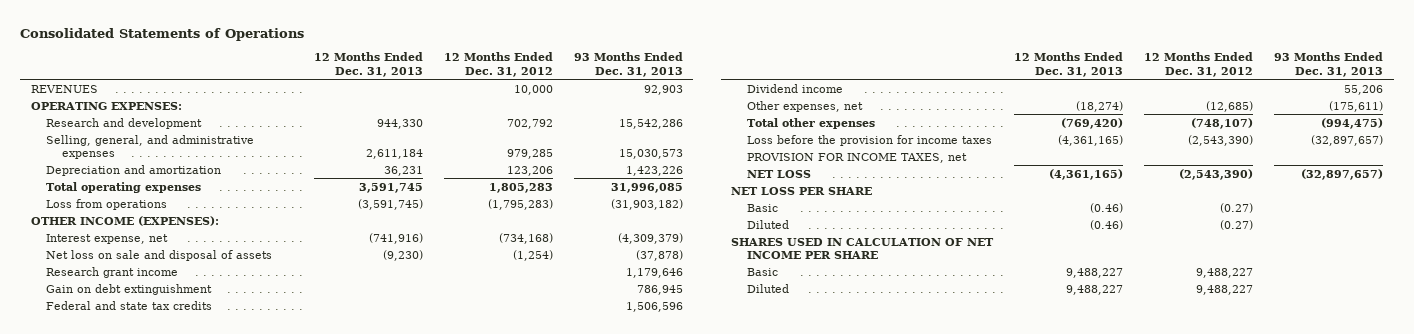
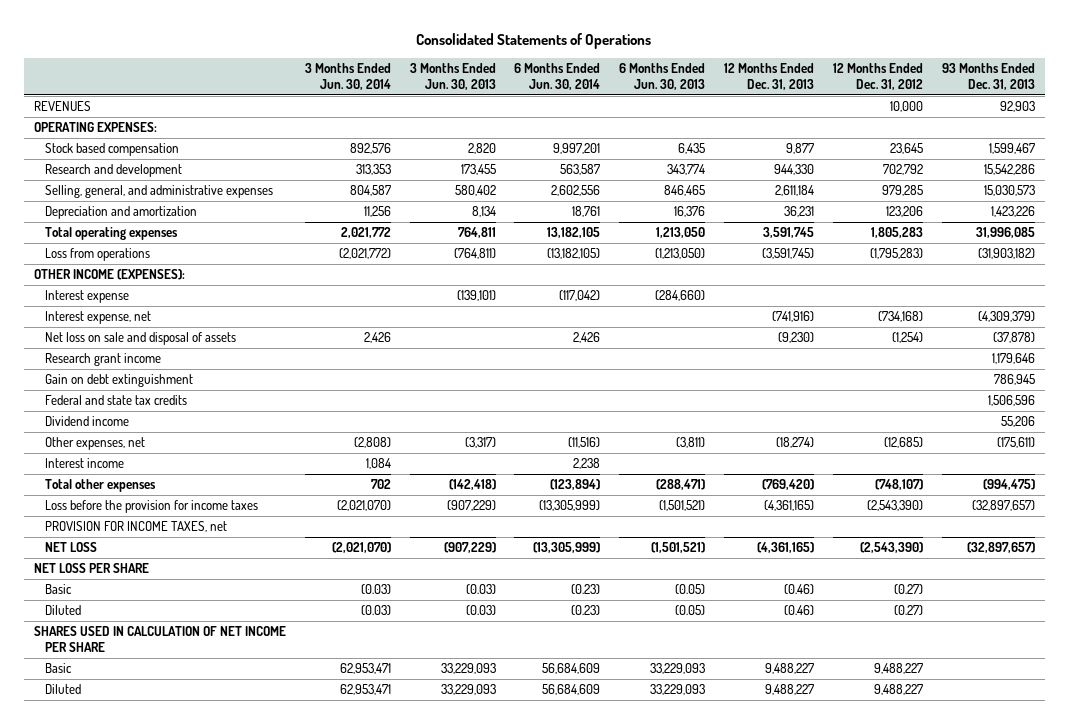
none -> [304,63,391,91] 3 Months Ended Jun. 30, 2014
none -> [409,63,496,91] 3 Months Ended Jun. 30, 2013
none -> [514,63,601,91] 6 Months Ended Jun. 30, 2014
none -> [619,63,706,91] 6 Months Ended Jun. 30, 2013
none -> [44,143,179,157] Stock based compensation
none -> [44,290,129,304] Interest expense
none -> [44,458,124,469] Interest income

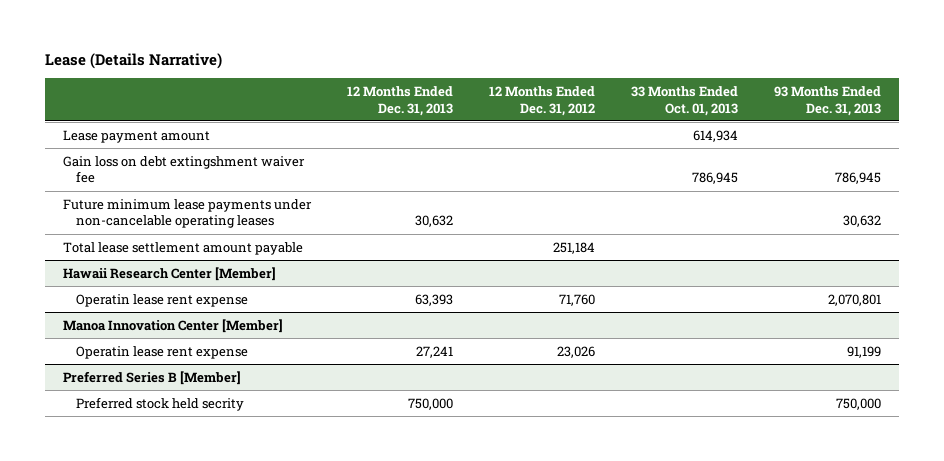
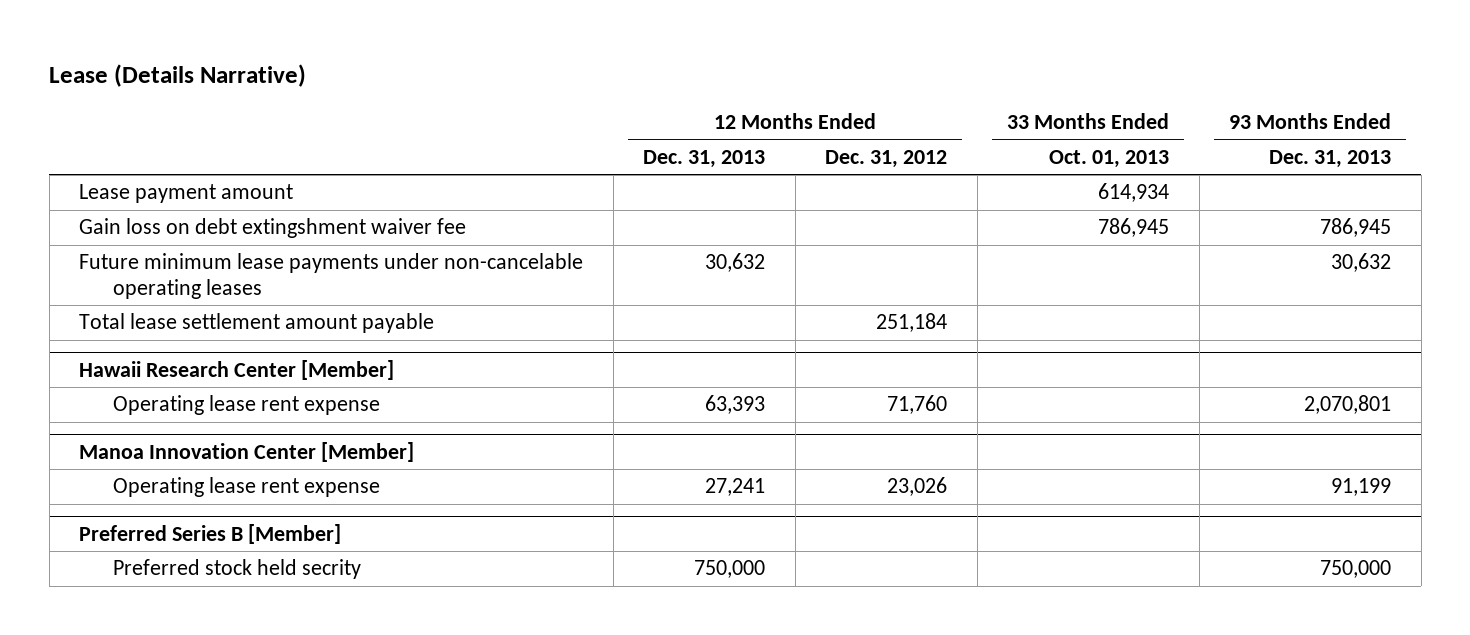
[75,293,248,307] Operatin lease rent expense -> [112,395,380,416] Operating lease rent expense
[75,345,248,359] Operatin lease rent expense -> [112,477,380,498] Operating lease rent expense

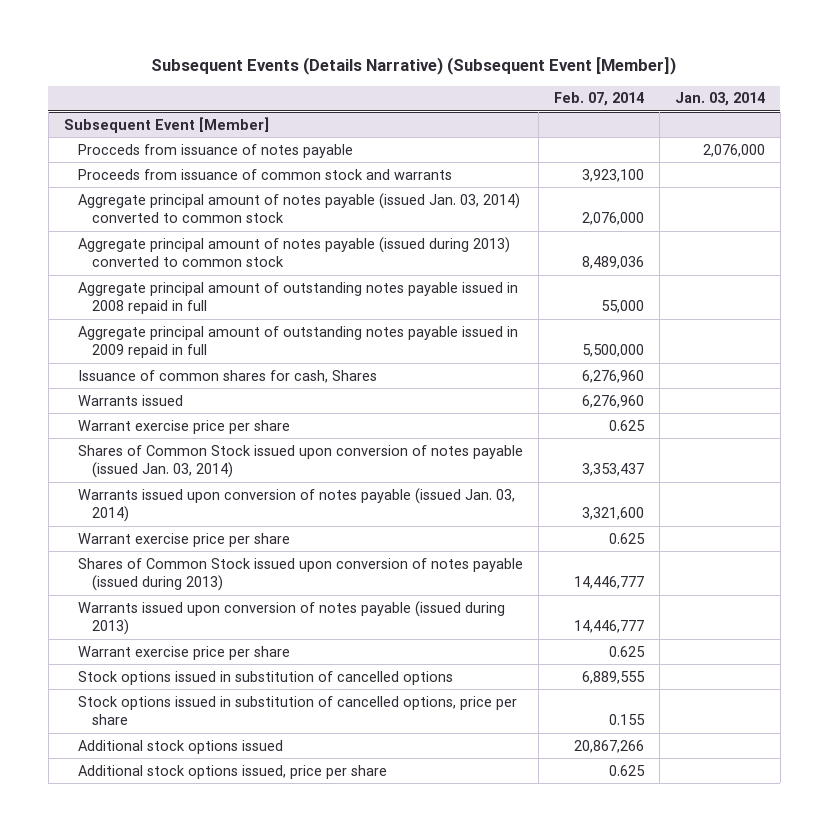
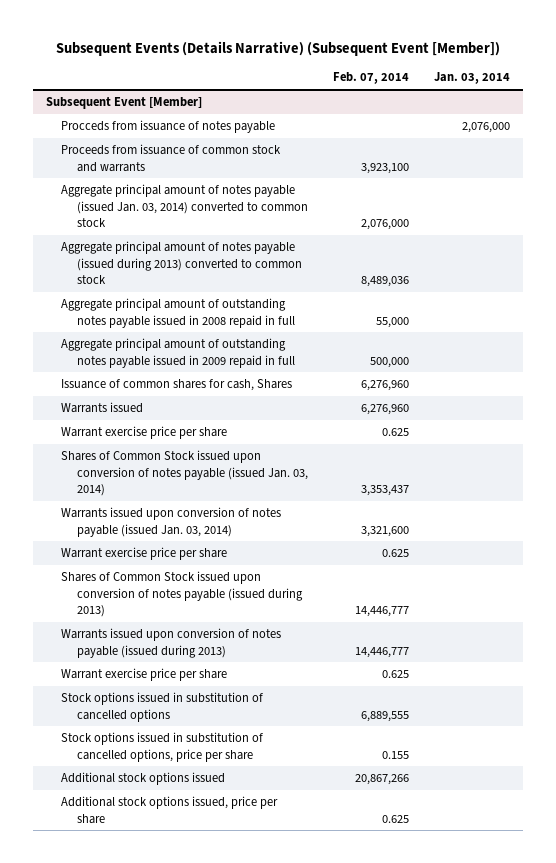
[581,344,644,358] 5,500,000 -> [370,356,410,368] 500,000

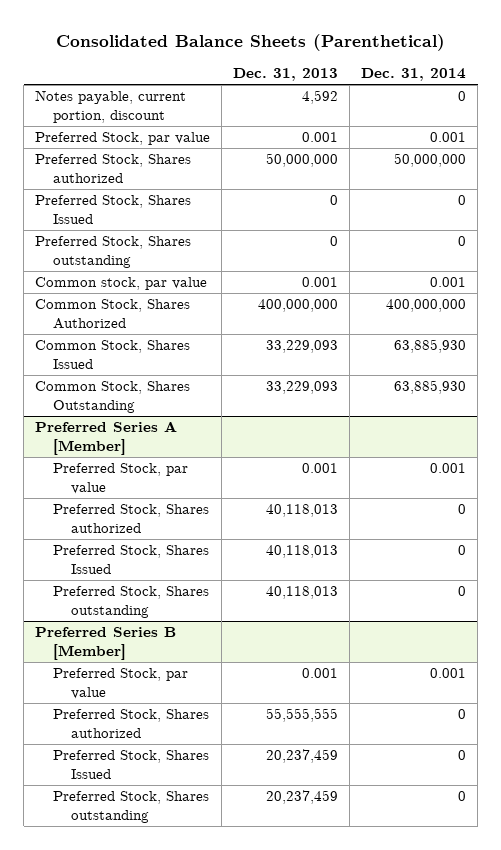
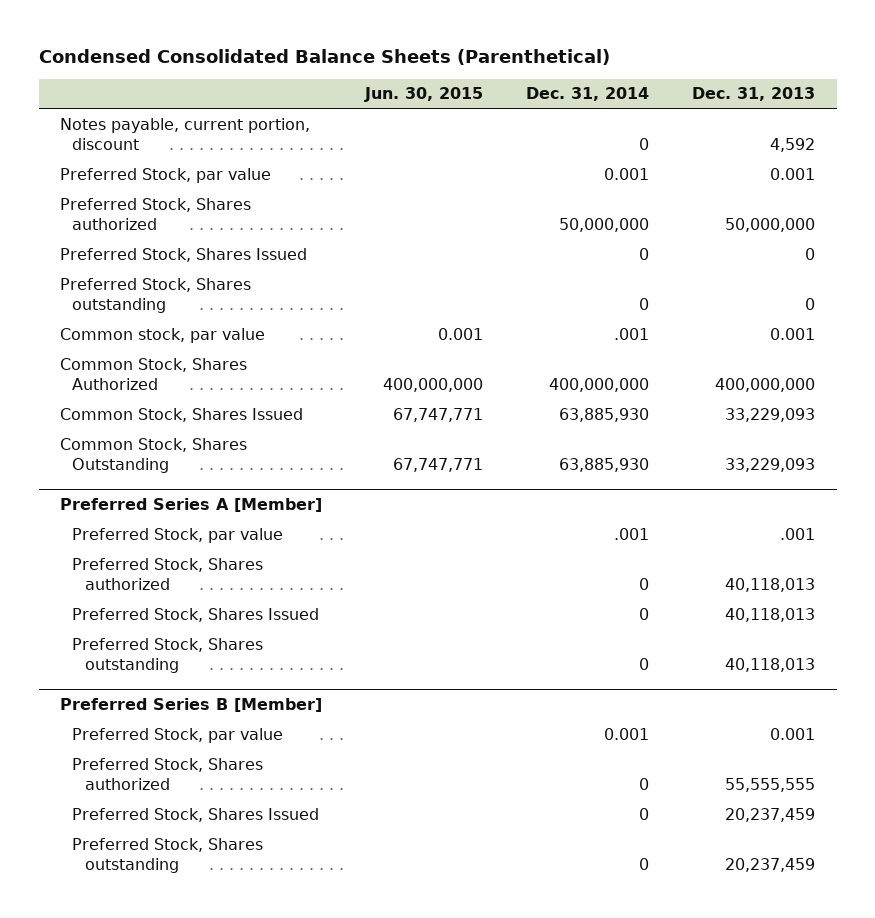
[55,33,445,51] Consolidated Balance Sheets (Parenthetical) -> [38,48,610,65] Condensed Consolidated Balance Sheets (Parenthetical)
none -> [364,87,484,103] Jun. 30, 2015
[430,277,467,288] 0.001 -> [614,327,650,340] .001
[302,463,339,474] 0.001 -> [780,527,816,540] .001
[430,463,467,474] 0.001 -> [614,527,650,540] .001

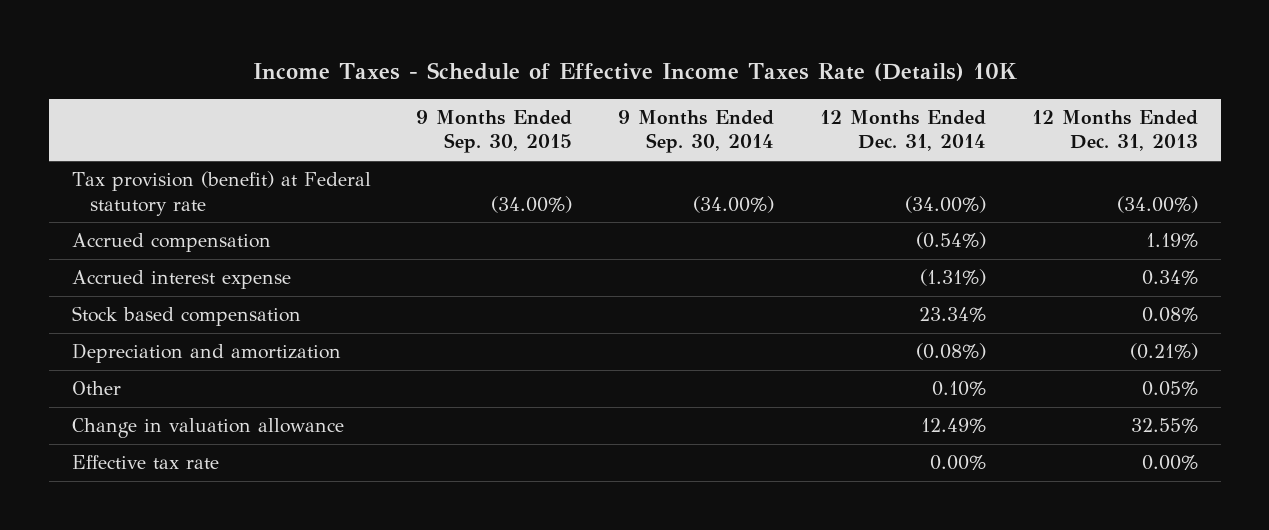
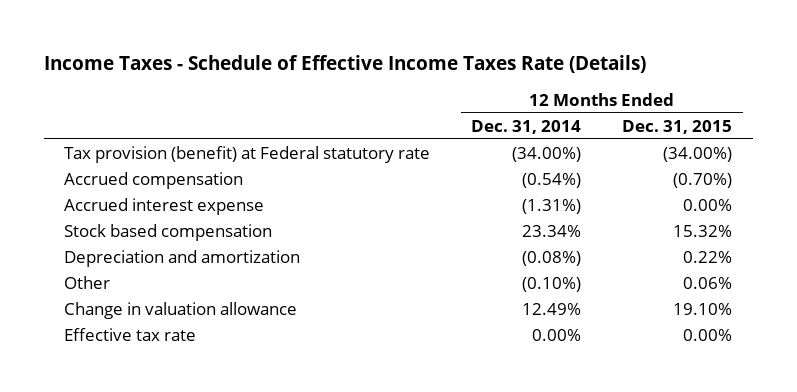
[252,62,1018,82] Income Taxes - Schedule of Effective Income Taxes Rate (Details) 10K -> [43,54,646,73] Income Taxes - Schedule of Effective Income Taxes Rate (Details)
[416,109,573,154] 9 Months Ended Sep. 30, 2015 -> none
[618,109,775,154] 9 Months Ended Sep. 30, 2014 -> none
[1031,109,1198,152] 12 Months Ended Dec. 31, 2013 -> none
none -> [622,119,733,134] Dec. 31, 2015
[932,381,987,397] 0.10% -> [522,277,582,293] (0.10%)

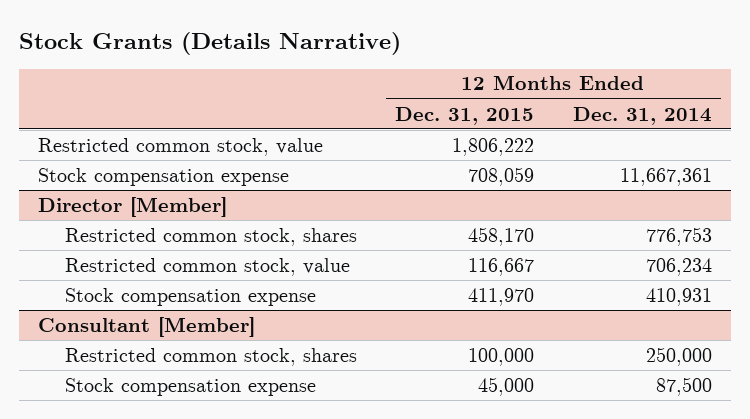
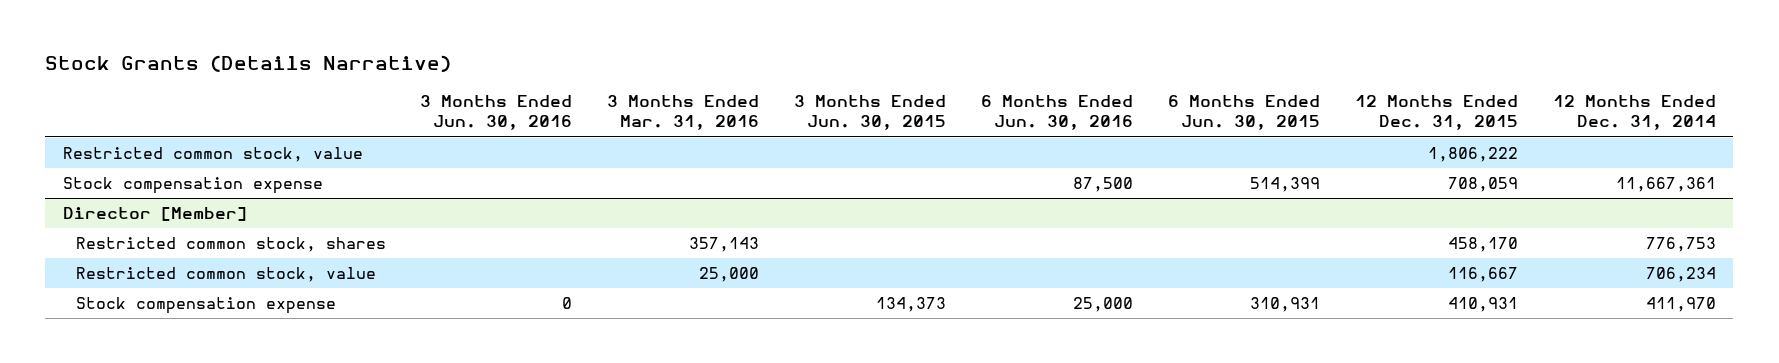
none -> [420,95,573,131] 3 Months Ended Jun. 30, 2016
none -> [607,95,760,131] 3 Months Ended Mar. 31, 2016
none -> [794,95,947,131] 3 Months Ended Jun. 30, 2015
none -> [981,95,1134,131] 6 Months Ended Jun. 30, 2016
none -> [1168,95,1321,131] 6 Months Ended Jun. 30, 2015
[38,316,256,337] Consultant [Member] -> none
[64,347,357,366] Restricted common stock, shares -> none
[64,377,316,396] Stock compensation expense -> none
[468,287,535,306] 411,970 -> [1448,297,1519,313] 410,931
[645,287,712,306] 410,931 -> [1645,297,1716,313] 411,970

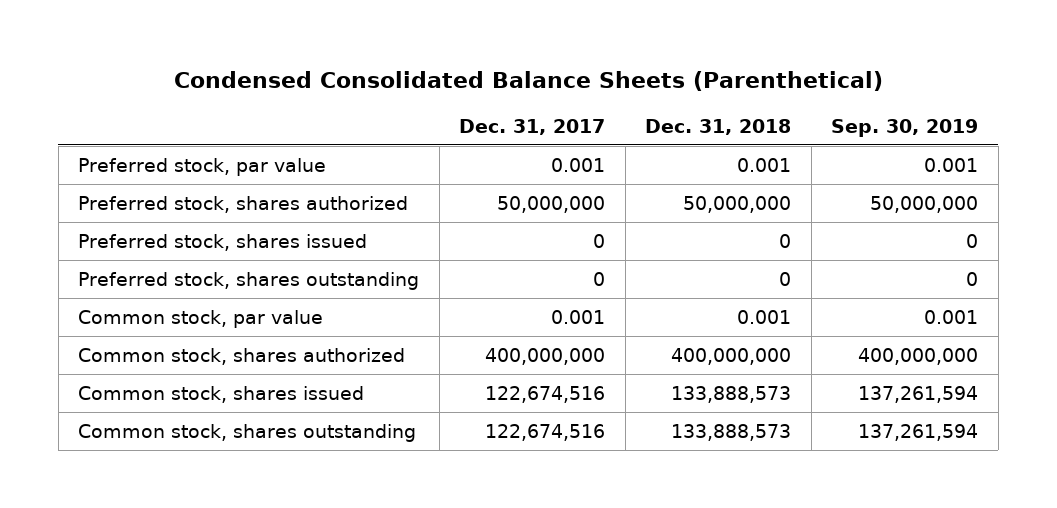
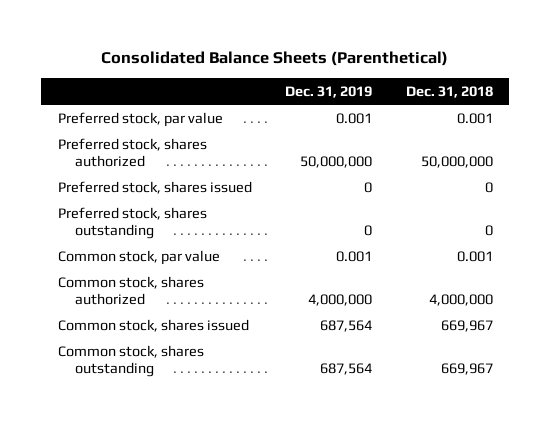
[174,70,884,91] Condensed Consolidated Balance Sheets (Parenthetical) -> [101,51,449,67] Consolidated Balance Sheets (Parenthetical)
[459,118,606,135] Dec. 31, 2017 -> none
[831,118,979,137] Sep. 30, 2019 -> none
none -> [285,85,373,98] Dec. 31, 2019
[671,347,792,365] 400,000,000 -> [428,293,493,306] 4,000,000
[671,385,792,403] 133,888,573 -> [440,319,493,332] 669,967
[671,423,792,441] 133,888,573 -> [440,362,493,375] 669,967

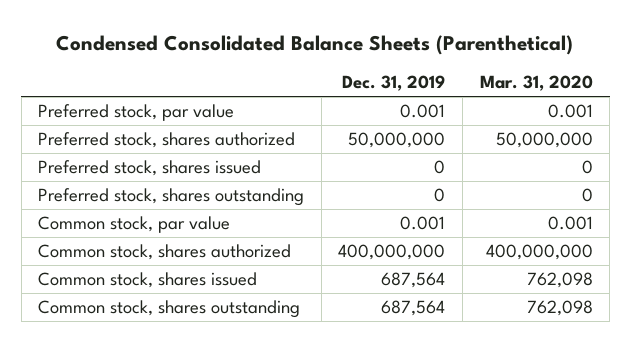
[101,51,449,67] Consolidated Balance Sheets (Parenthetical) -> [56,34,574,55] Condensed Consolidated Balance Sheets (Parenthetical)
[405,85,493,98] Dec. 31, 2018 -> none
none -> [479,75,593,92] Mar. 31, 2020
[308,293,373,306] 4,000,000 -> [338,243,446,260] 400,000,000

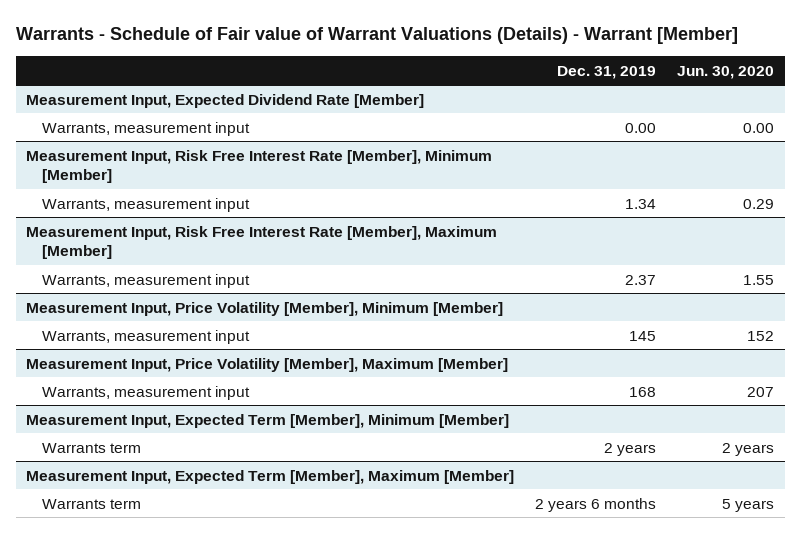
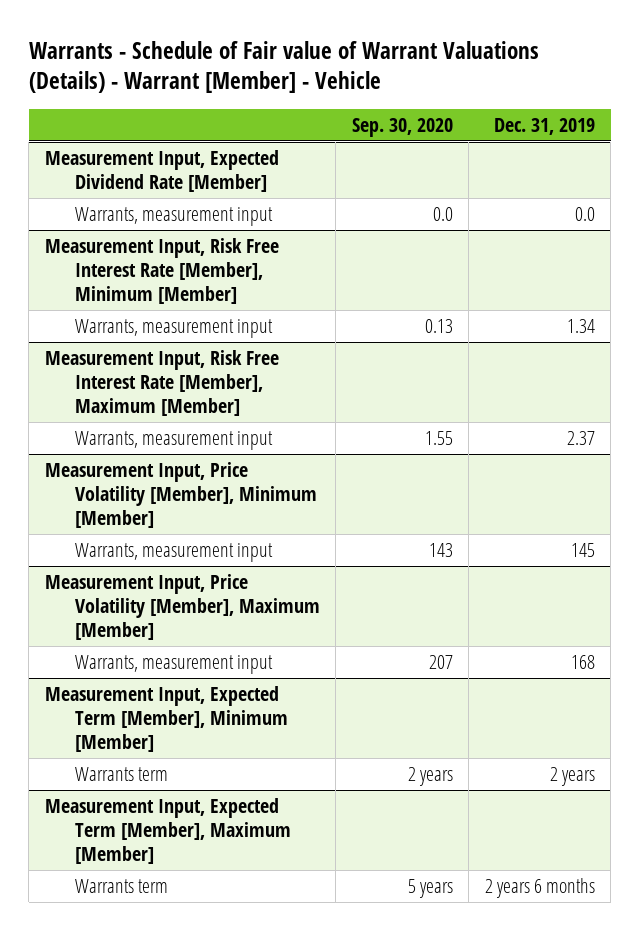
[16,27,739,45] Warrants - Schedule of Fair value of Warrant Valuations (Details) - Warrant [Member] -> [28,40,539,94] Warrants - Schedule of Fair value of Warrant Valuations (Details) - Warrant [Member] - Vehicle
[677,65,775,79] Jun. 30, 2020 -> none
none -> [351,117,453,137] Sep. 30, 2020
[625,122,657,133] 0.00 -> [574,206,595,221] 0.0

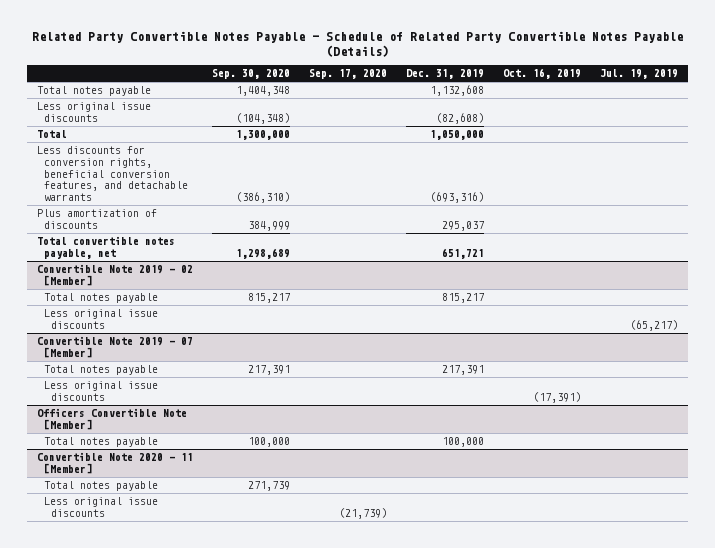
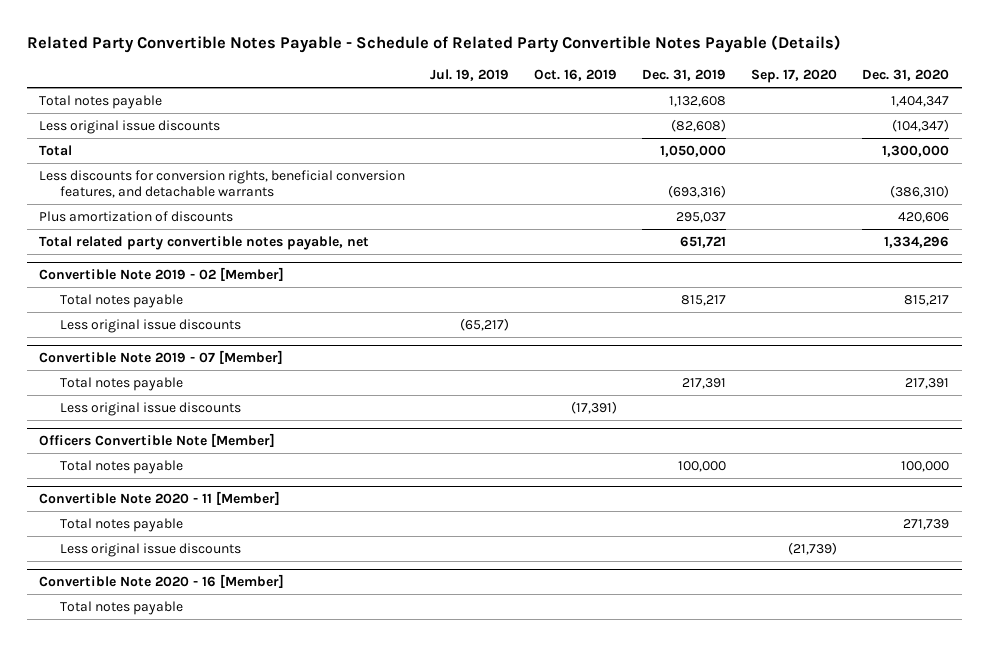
[211,69,290,80] Sep. 30, 2020 -> none
none -> [862,69,950,82] Dec. 31, 2020
[36,236,175,259] Total convertible notes payable, net -> [39,235,370,250] Total related party convertible notes payable, net
none -> [39,573,285,588] Convertible Note 2020 - 16 [Member]
none -> [60,600,184,615] Total notes payable

